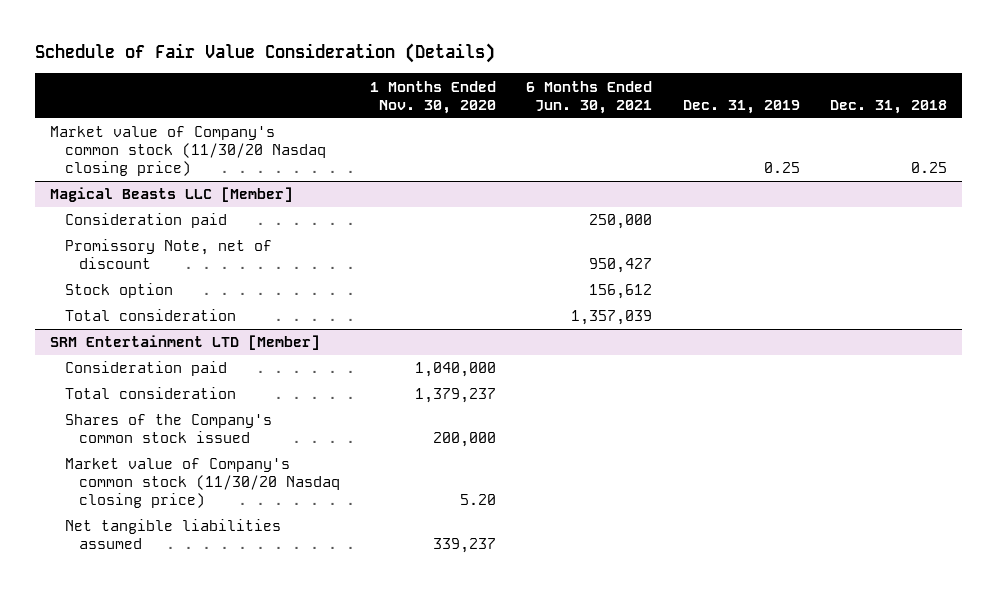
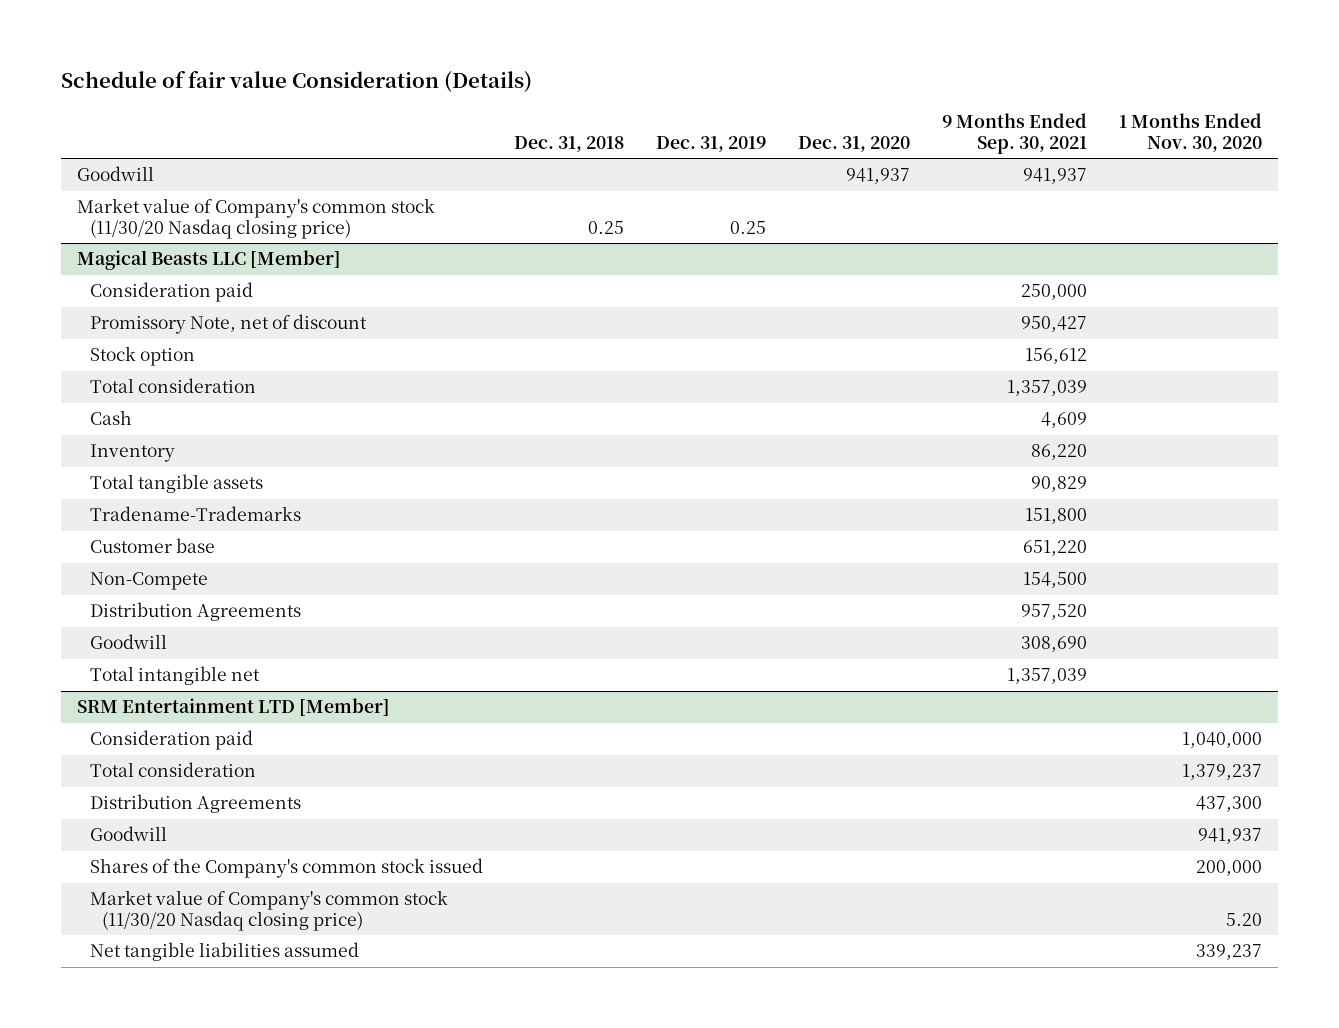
[35,43,496,64] Schedule of Fair Value Consideration (Details) -> [61,71,533,94] Schedule of fair value Consideration (Details)
[526,80,653,114] 6 Months Ended Jun. 30, 2021 -> none
none -> [798,136,911,153] Dec. 31, 2020
none -> [942,113,1088,155] 9 Months Ended Sep. 30, 2021
none -> [77,166,155,182] Goodwill
none -> [89,410,132,426] Cash
none -> [89,444,175,463] Inventory
none -> [89,474,263,494] Total tangible assets
none -> [89,506,301,522] Tradename-Trademarks
none -> [89,538,215,554] Customer base
none -> [89,572,208,591] Non-Compete
none -> [89,602,301,622] Distribution Agreements
none -> [89,634,167,650] Goodwill
none -> [89,666,260,686] Total intangible net
none -> [89,794,301,814] Distribution Agreements
none -> [89,826,167,842] Goodwill

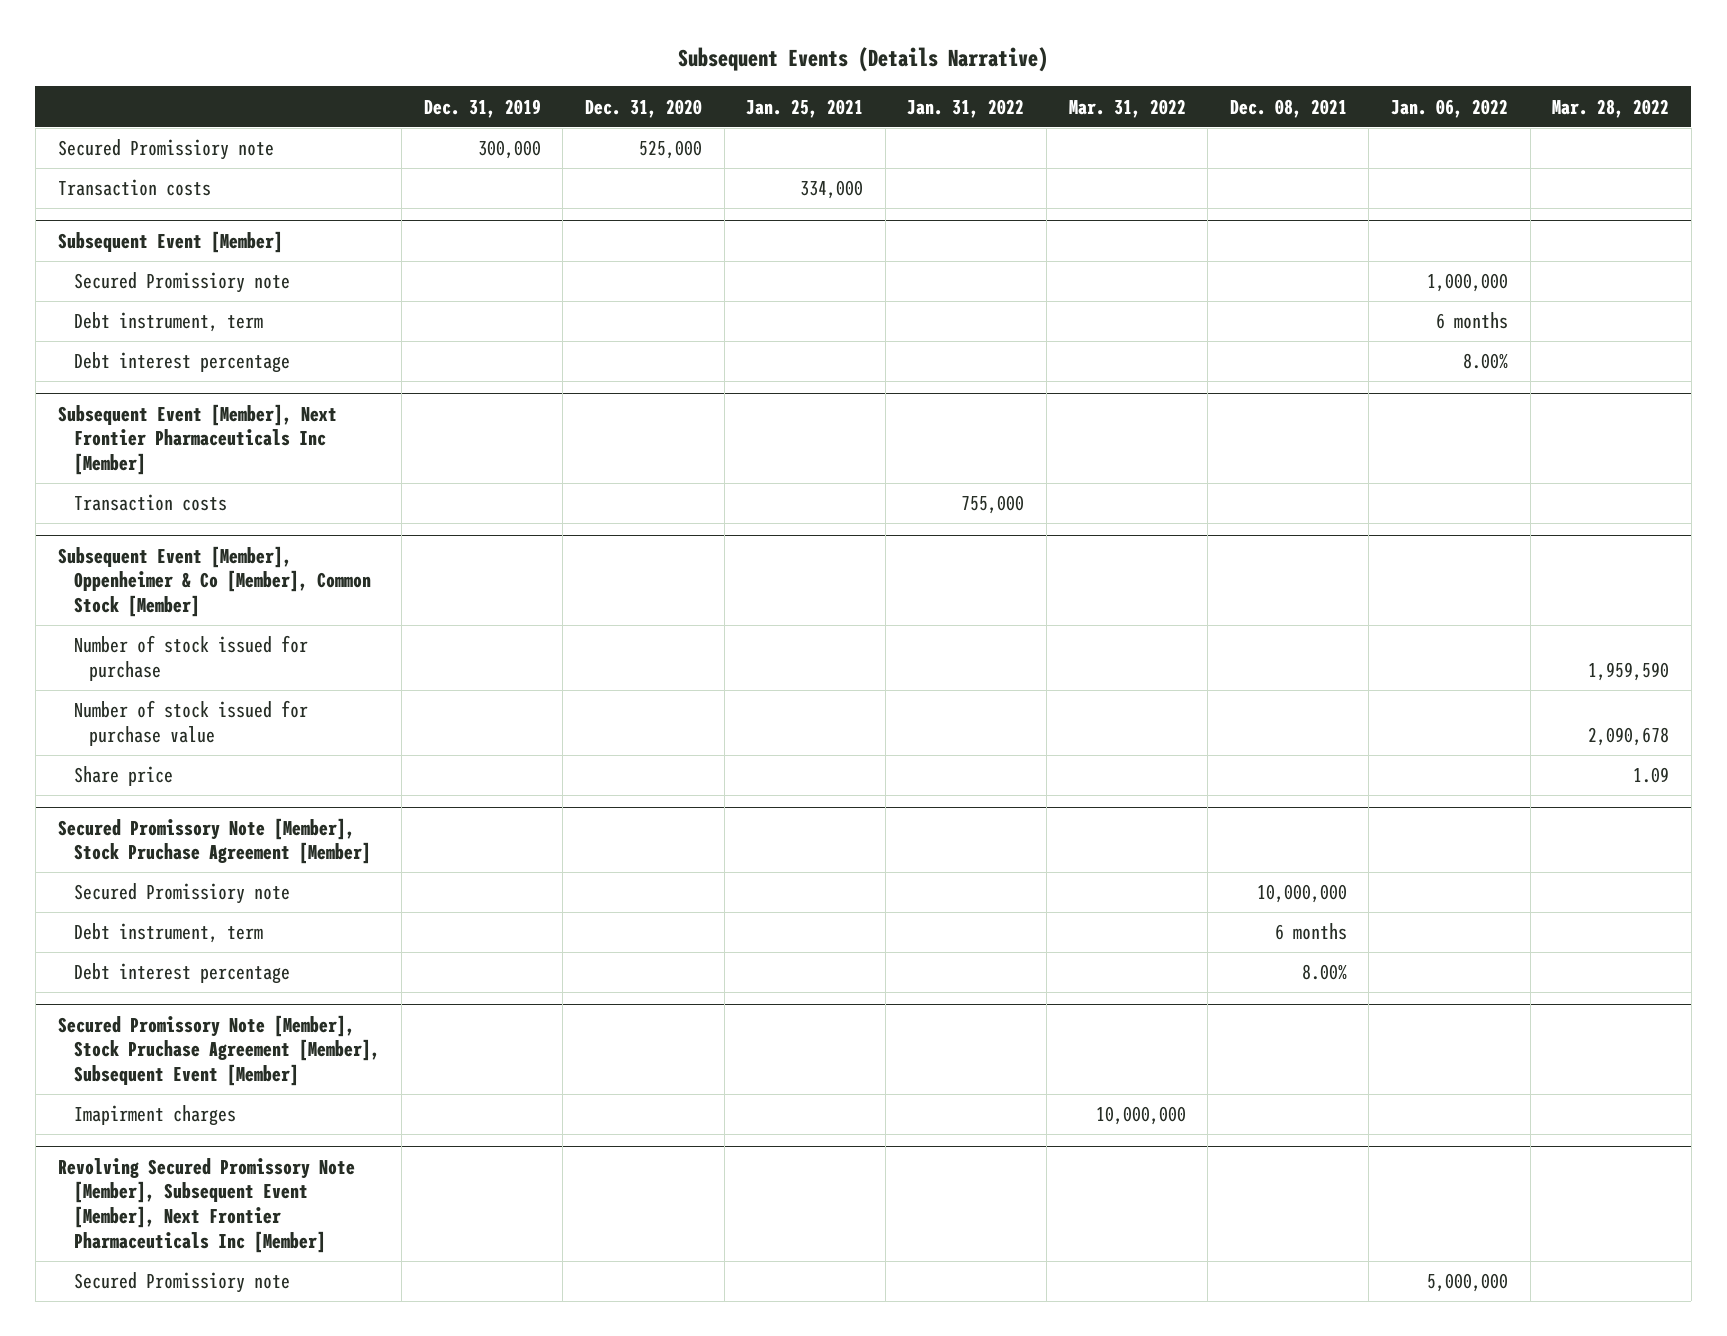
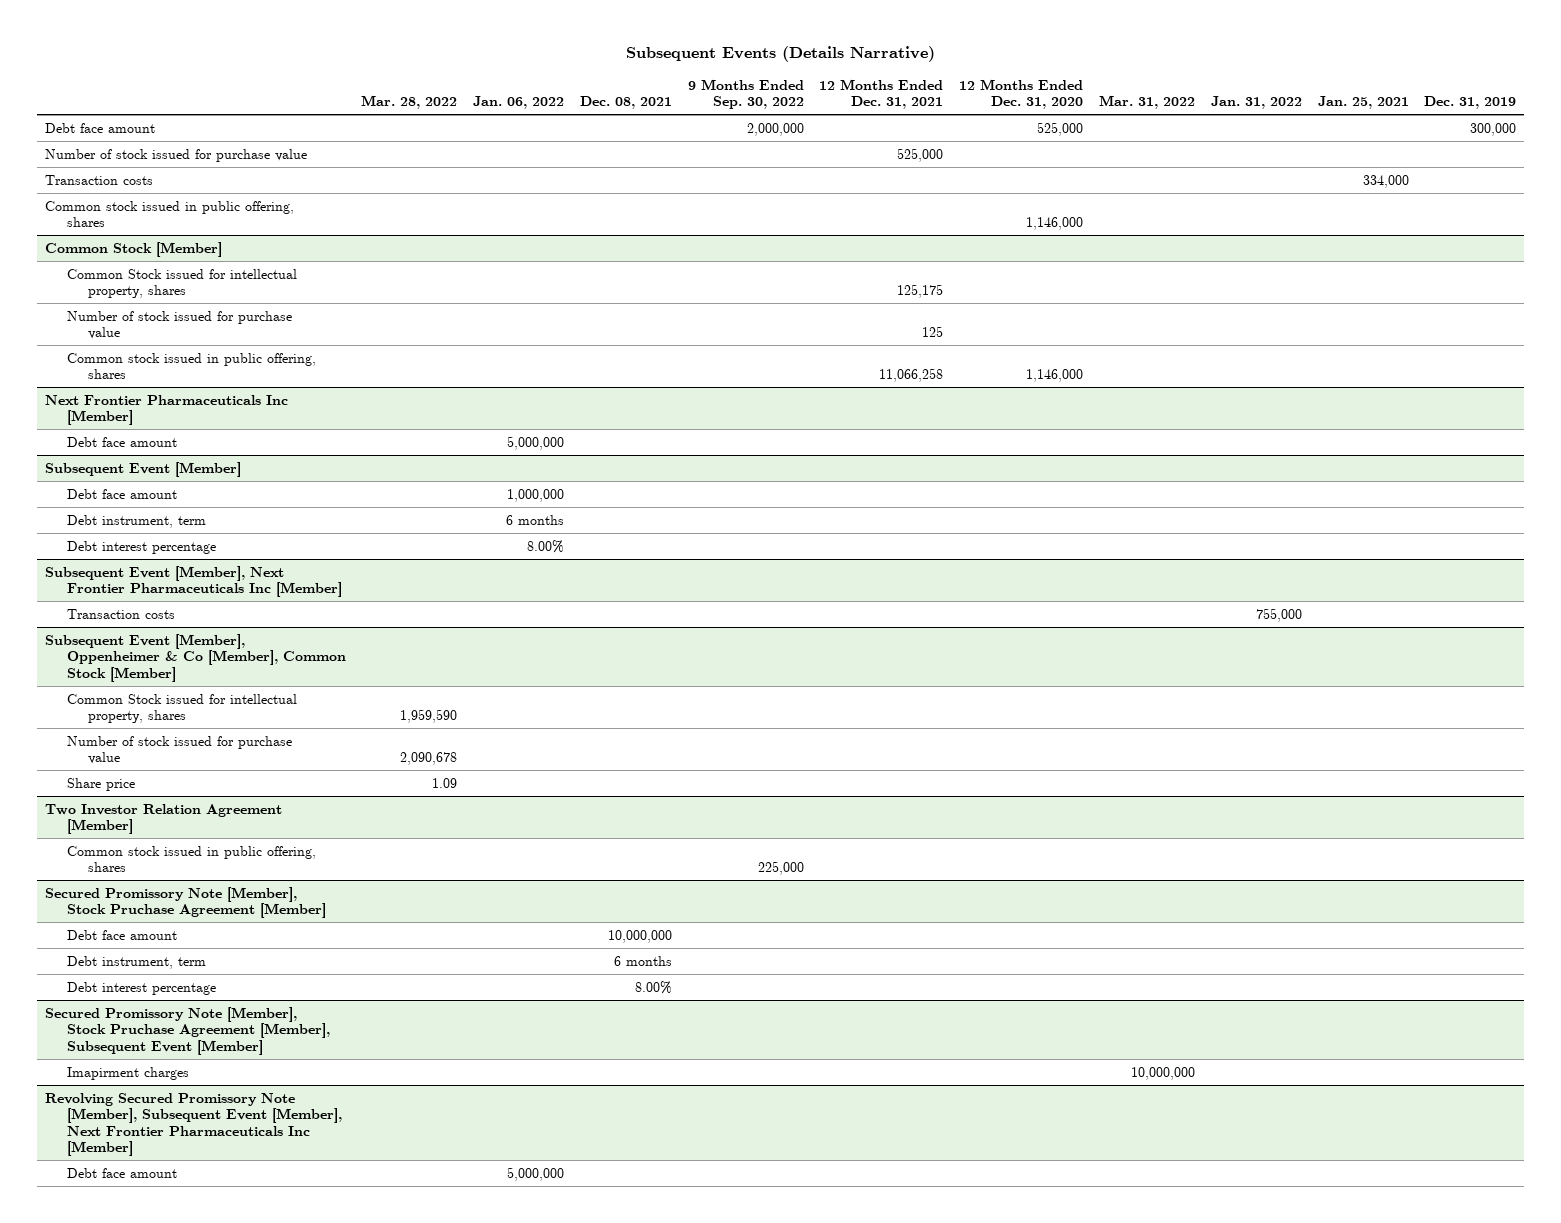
[584,98,702,118] Dec. 31, 2020 -> none
none -> [687,78,804,110] 9 Months Ended Sep. 30, 2022
none -> [819,78,944,110] 12 Months Ended Dec. 31, 2021
none -> [959,78,1084,110] 12 Months Ended Dec. 31, 2020
[57,139,274,161] Secured Promissiory note -> [44,122,155,133] Debt face amount
none -> [44,148,307,162] Number of stock issued for purchase value
none -> [44,200,294,228] Common stock issued in public offering, shares
none -> [44,241,222,257] Common Stock [Member]
none -> [66,268,297,299] Common Stock issued for intellectual property, shares
none -> [66,310,292,340] Number of stock issued for purchase value
none -> [66,352,316,380] Common stock issued in public offering, shares
none -> [44,394,288,426] Next Frontier Pharmaceuticals Inc [Member]
none -> [66,436,177,447] Debt face amount
[73,272,290,294] Secured Promissiory note -> [66,488,177,499] Debt face amount
[73,635,308,681] Number of stock issued for purchase -> [66,693,297,724] Common Stock issued for intellectual property, shares
none -> [44,803,282,835] Two Investor Relation Agreement [Member]
none -> [66,845,316,873] Common stock issued in public offering, shares
[73,883,290,905] Secured Promissiory note -> [66,929,177,940] Debt face amount
[73,1272,290,1294] Secured Promissiory note -> [66,1167,177,1178] Debt face amount

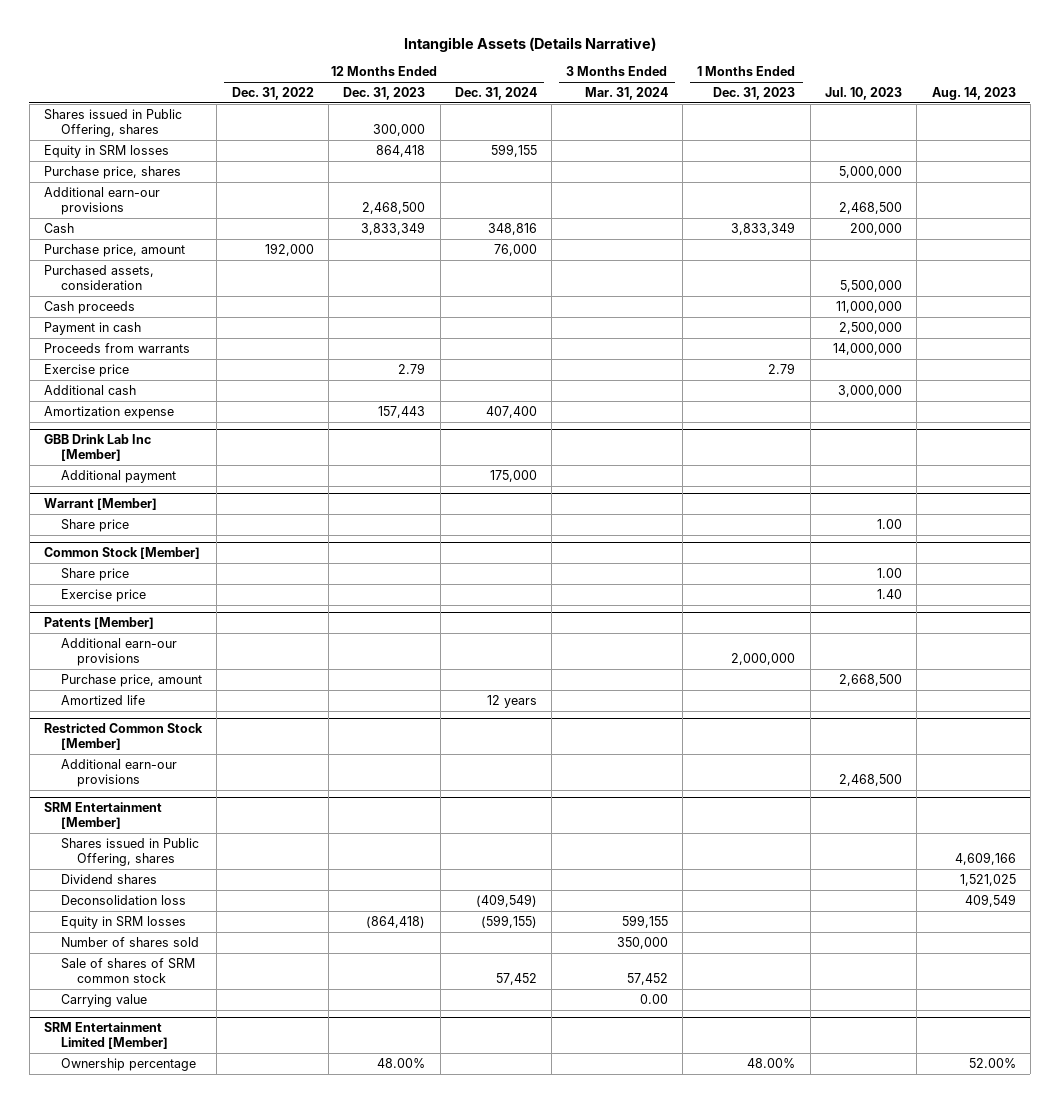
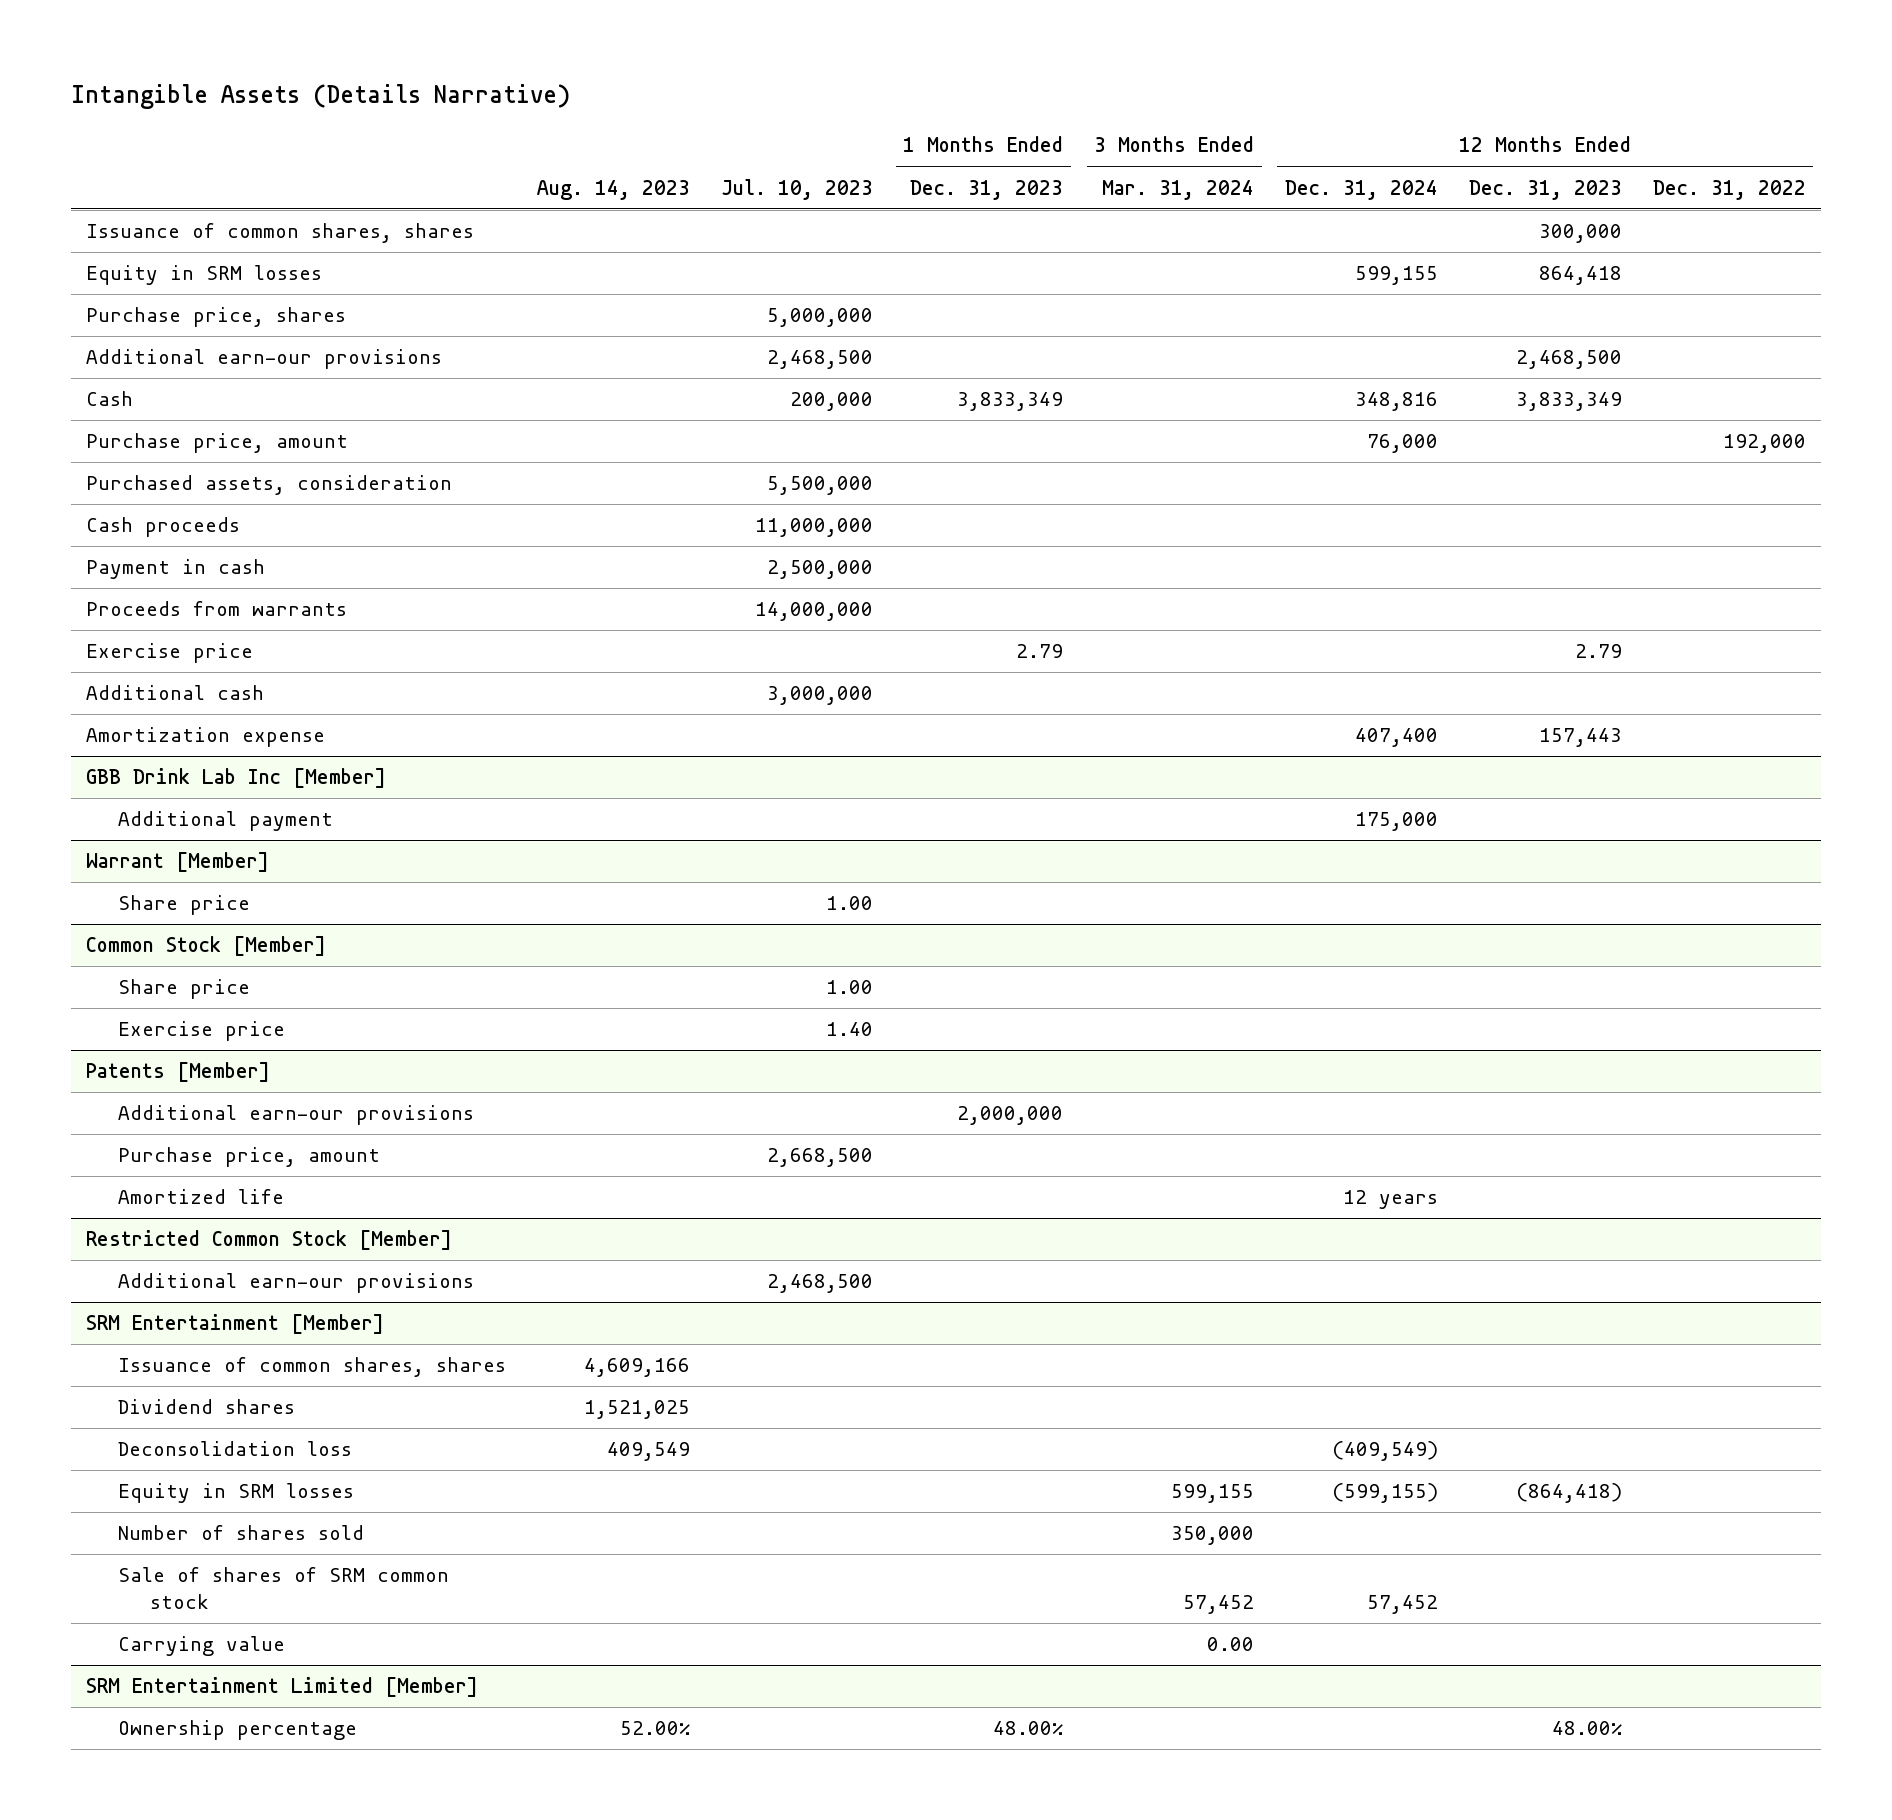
[44,109,183,137] Shares issued in Public Offering, shares -> [86,223,475,244] Issuance of common shares, shares
[60,838,199,866] Shares issued in Public Offering, shares -> [118,1357,507,1378] Issuance of common shares, shares

